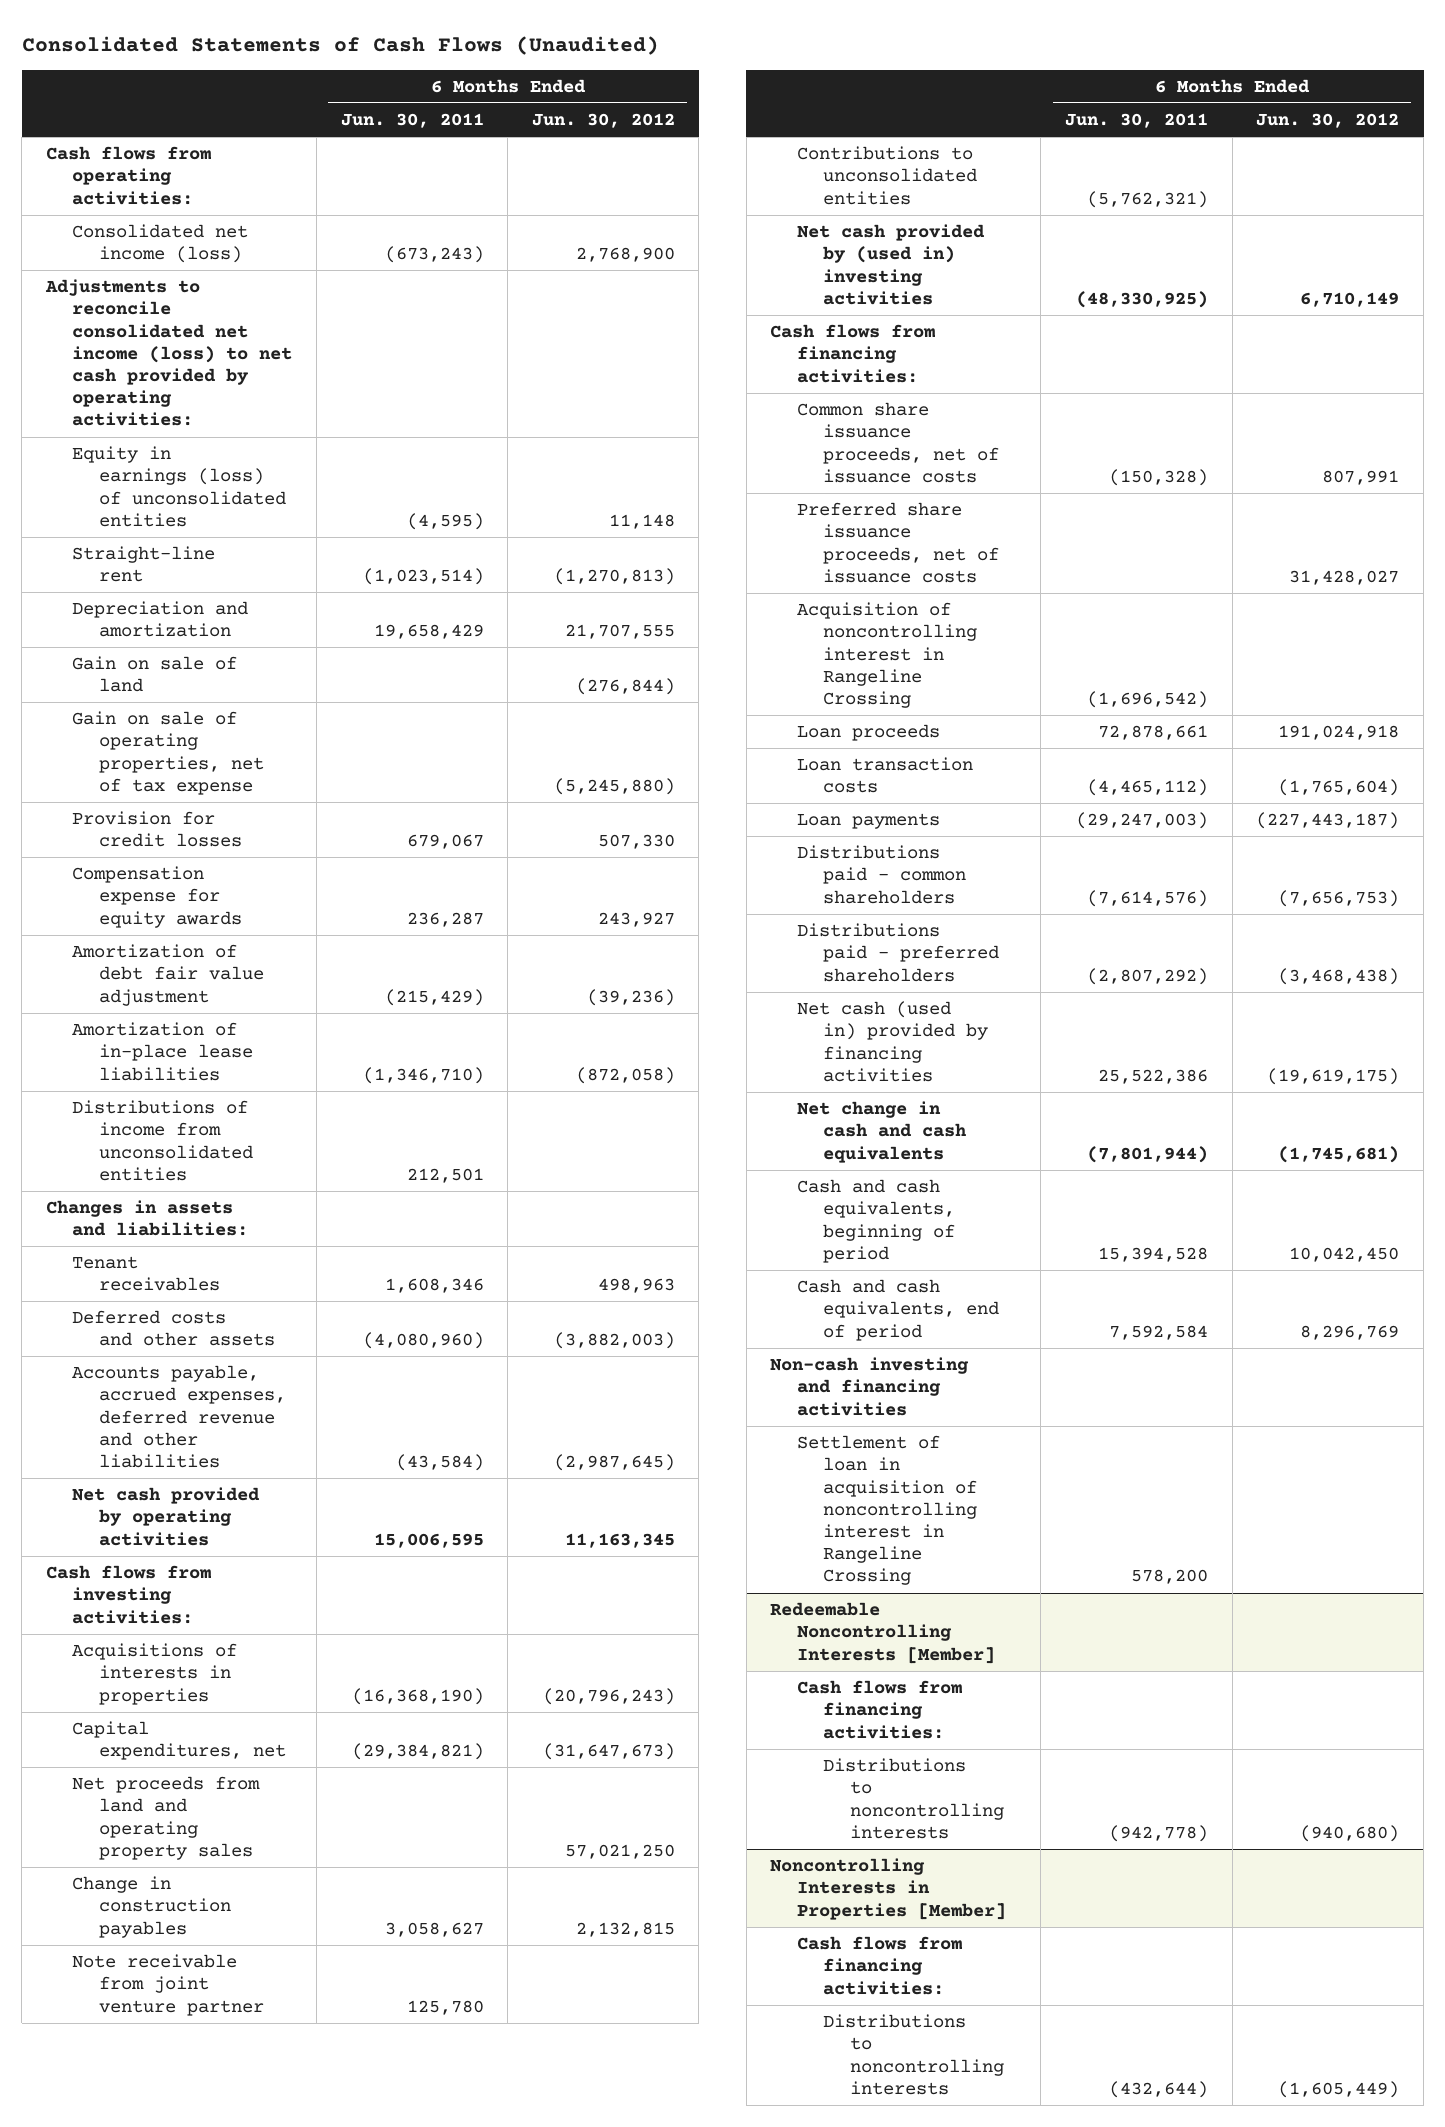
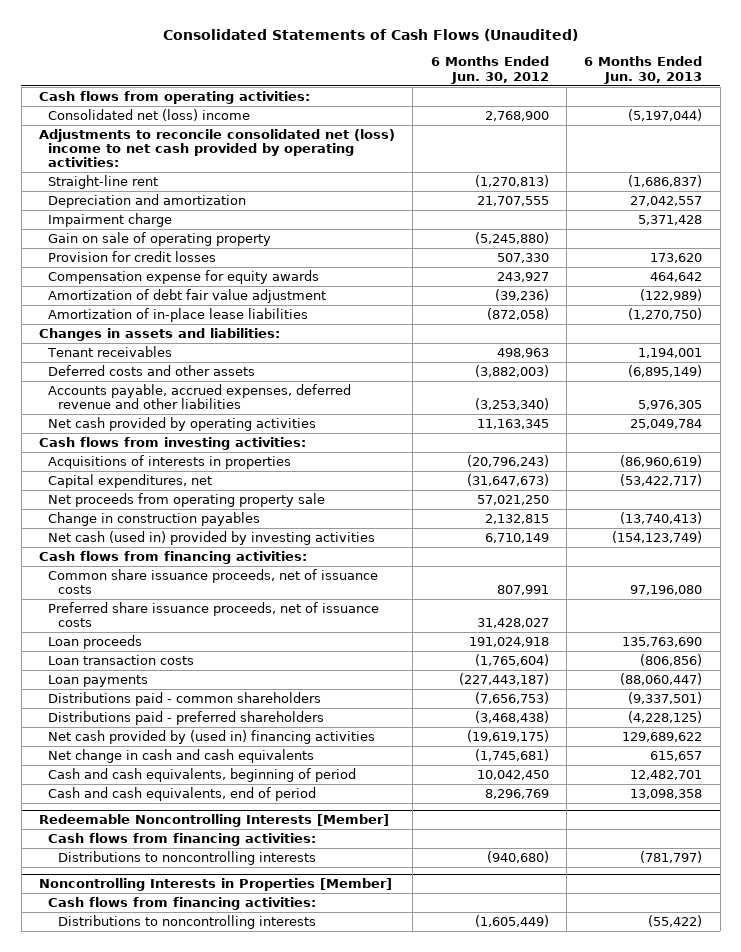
[340,113,484,129] Jun. 30, 2011 -> none
none -> [584,56,703,84] 6 Months Ended Jun. 30, 2013
[72,446,286,527] Equity in earnings (loss) of unconsolidated entities -> none
[72,224,249,264] Consolidated net income (loss) -> [48,108,251,121] Consolidated net (loss) income
[44,279,293,427] Adjustments to reconcile consolidated net income (loss) to net cash provided by operating activities: -> [38,128,395,168] Adjustments to reconcile consolidated net (loss) income to net cash provided by operating activities:
[72,656,238,693] Gain on sale of land -> none
none -> [48,212,173,227] Impairment charge
[72,711,264,795] Gain on sale of operating properties, net of tax expense -> [48,231,272,246] Gain on sale of operating property
[72,1100,253,1181] Distributions of income from unconsolidated entities -> none
[553,1454,675,1472] (2,987,645) -> [474,398,549,411] (3,253,340)
[72,1776,261,1860] Net proceeds from land and operating property sales -> [48,492,326,507] Net proceeds from operating property sale
[72,1954,264,2016] Note receivable from joint venture partner -> none
[796,146,978,205] Contributions to unconsolidated entities -> none
[796,224,985,305] Net cash provided by (used in) investing activities -> [48,530,376,545] Net cash (used in) provided by investing activities
[796,602,978,709] Acquisition of noncontrolling interest in Rangeline Crossing -> none
[796,1001,989,1082] Net cash (used in) provided by financing activities -> [48,729,376,744] Net cash provided by (used in) financing activities
[770,1357,970,1416] Non-cash investing and financing activities -> none
[796,1435,978,1586] Settlement of loan in acquisition of noncontrolling interest in Rangeline Crossing -> none

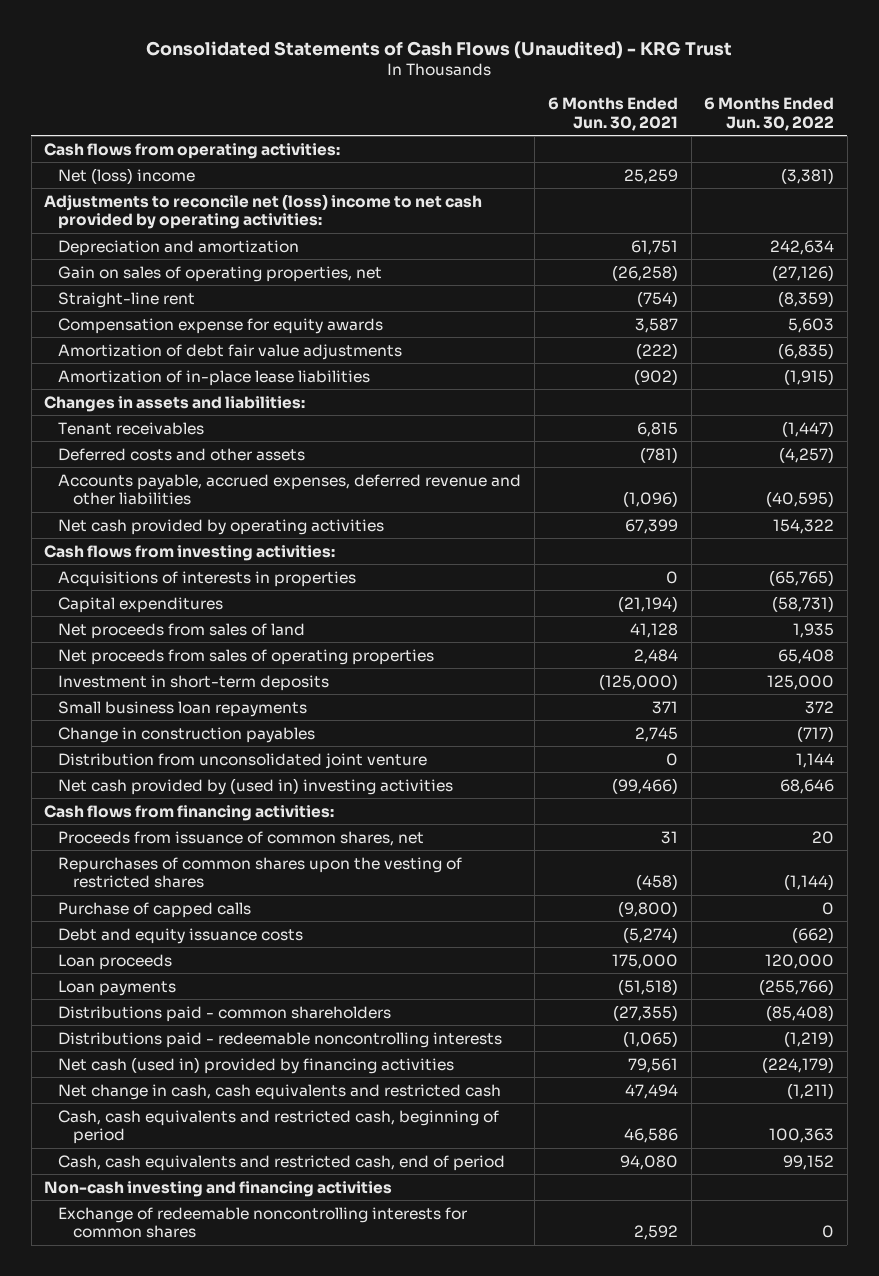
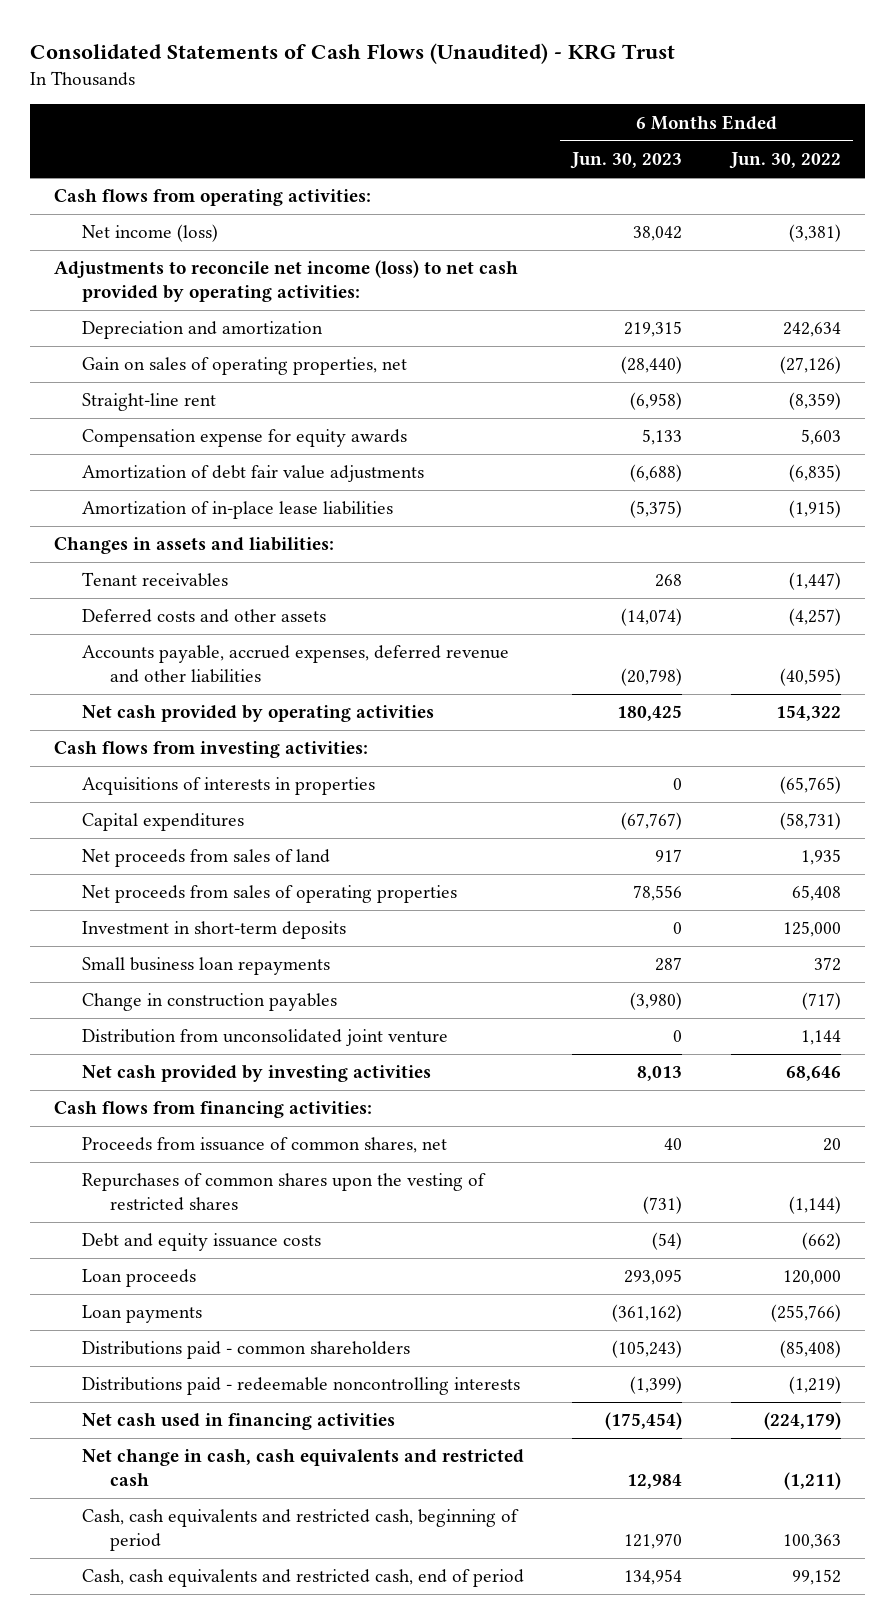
[547,97,678,131] 6 Months Ended Jun. 30, 2021 -> none
none -> [570,152,683,170] Jun. 30, 2023
[58,167,196,184] Net (loss) income -> [82,224,219,243] Net income (loss)
[44,193,483,230] Adjustments to reconcile net (loss) income to net cash provided by operating activities: -> [53,260,518,303] Adjustments to reconcile net income (loss) to net cash provided by operating activities:
[58,777,454,795] Net cash provided by (used in) investing activities -> [82,1065,432,1083] Net cash provided by investing activities
[58,901,252,918] Purchase of capped calls -> none
[58,1056,455,1074] Net cash (used in) provided by financing activities -> [82,1413,396,1431] Net cash used in financing activities
[44,1180,393,1197] Non-cash investing and financing activities -> none
[58,1206,468,1239] Exchange of redeemable noncontrolling interests for common shares -> none

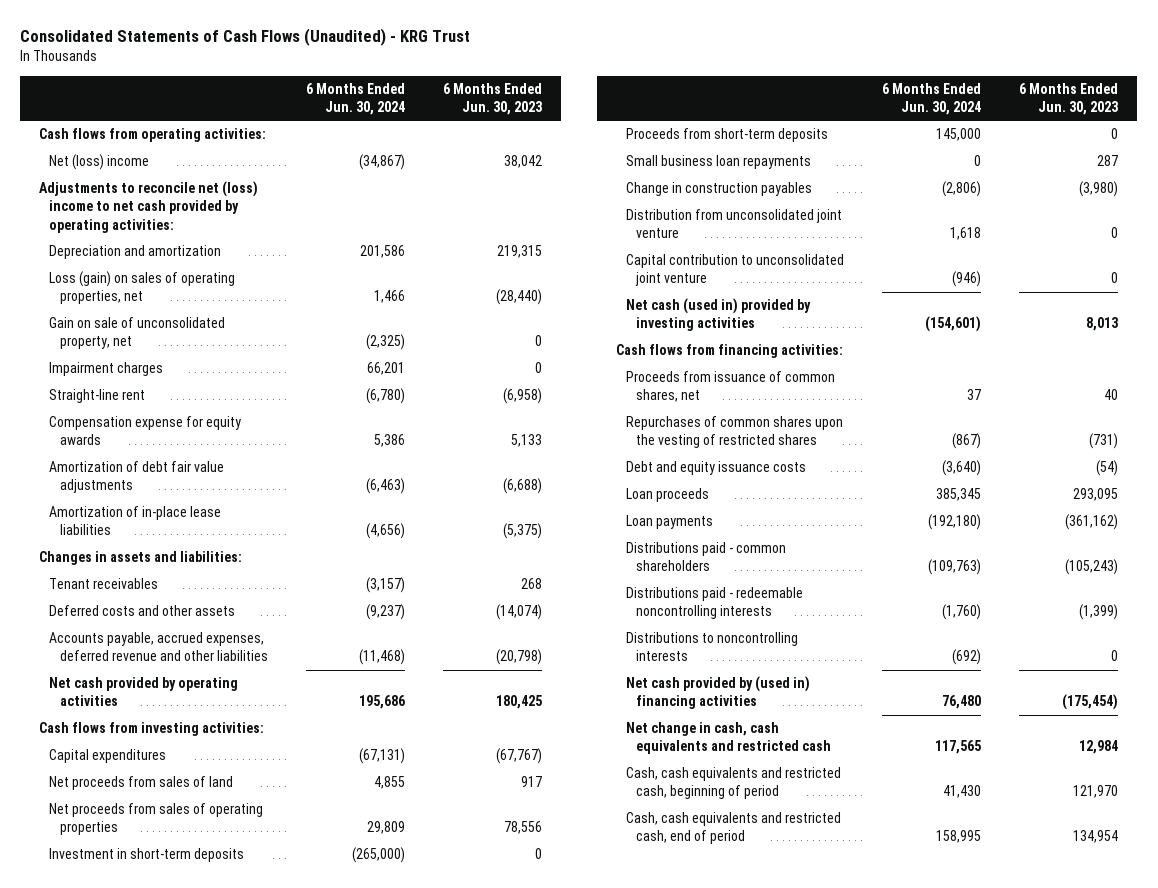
[728,152,841,170] Jun. 30, 2022 -> none
none -> [305,83,405,116] 6 Months Ended Jun. 30, 2024
[82,224,219,243] Net income (loss) -> [49,154,150,171] Net (loss) income
[53,260,518,303] Adjustments to reconcile net income (loss) to net cash provided by operating activities: -> [39,181,259,233] Adjustments to reconcile net (loss) income to net cash provided by operating activities:
[82,357,408,376] Gain on sales of operating properties, net -> [49,271,236,305] Loss (gain) on sales of operating properties, net
none -> [49,317,226,350] Gain on sale of unconsolidated property, net
none -> [49,362,164,377] Impairment charges
[82,777,376,796] Acquisitions of interests in properties -> none
none -> [625,128,828,143] Proceeds from short-term deposits
none -> [625,254,844,287] Capital contribution to unconsolidated joint venture
[82,1065,432,1083] Net cash provided by investing activities -> [625,298,811,332] Net cash (used in) provided by investing activities
none -> [625,632,798,662] Distributions to noncontrolling interests
[82,1413,396,1431] Net cash used in financing activities -> [625,676,810,710] Net cash provided by (used in) financing activities

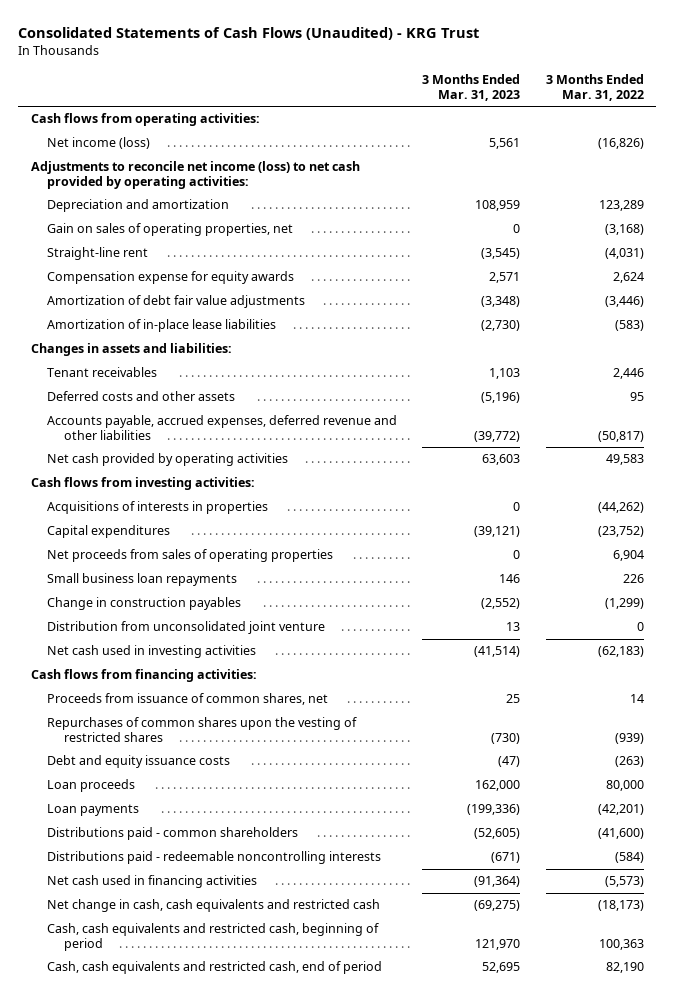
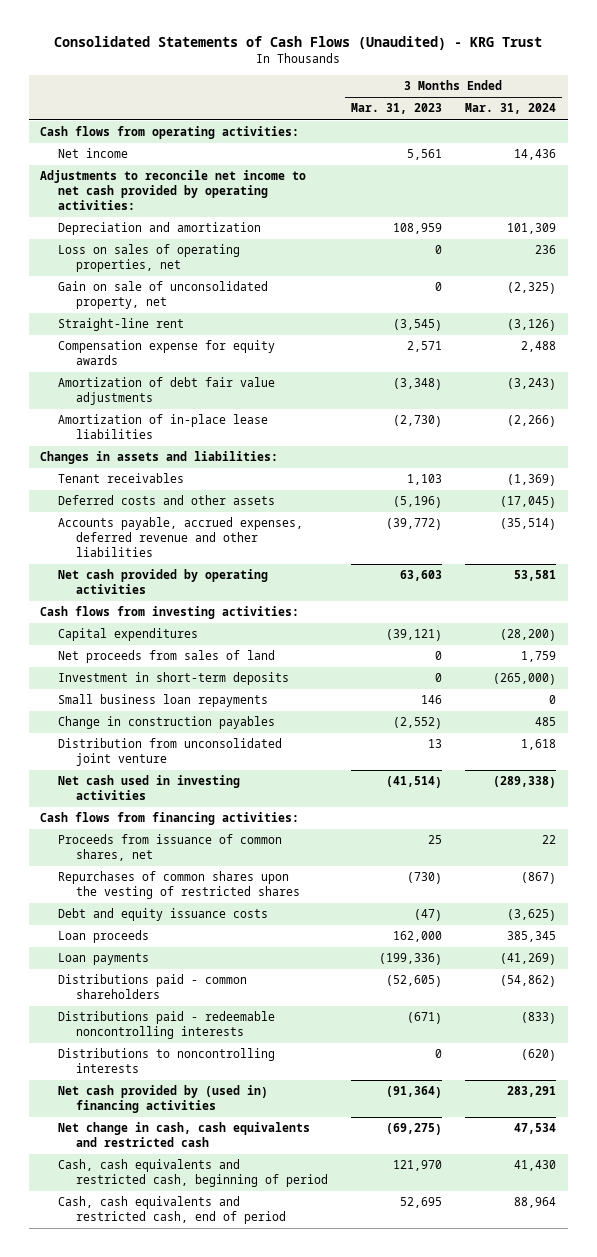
[545,74,644,101] 3 Months Ended Mar. 31, 2022 -> none
none -> [465,103,557,115] Mar. 31, 2024
[47,137,151,150] Net income (loss) -> [57,148,128,159] Net income
[31,161,361,190] Adjustments to reconcile net income (loss) to net cash provided by operating activities: -> [40,170,307,210] Adjustments to reconcile net income to net cash provided by operating activities:
[47,223,294,237] Gain on sales of operating properties, net -> [57,244,240,273] Loss on sales of operating properties, net
none -> [57,281,268,310] Gain on sale of unconsolidated property, net
[47,501,269,515] Acquisitions of interests in properties -> none
[47,549,334,563] Net proceeds from sales of operating properties -> [57,650,275,664] Net proceeds from sales of land
none -> [57,672,289,686] Investment in short-term deposits
none -> [57,1048,275,1074] Distributions to noncontrolling interests
[47,875,258,889] Net cash used in financing activities -> [57,1085,268,1114] Net cash provided by (used in) financing activities

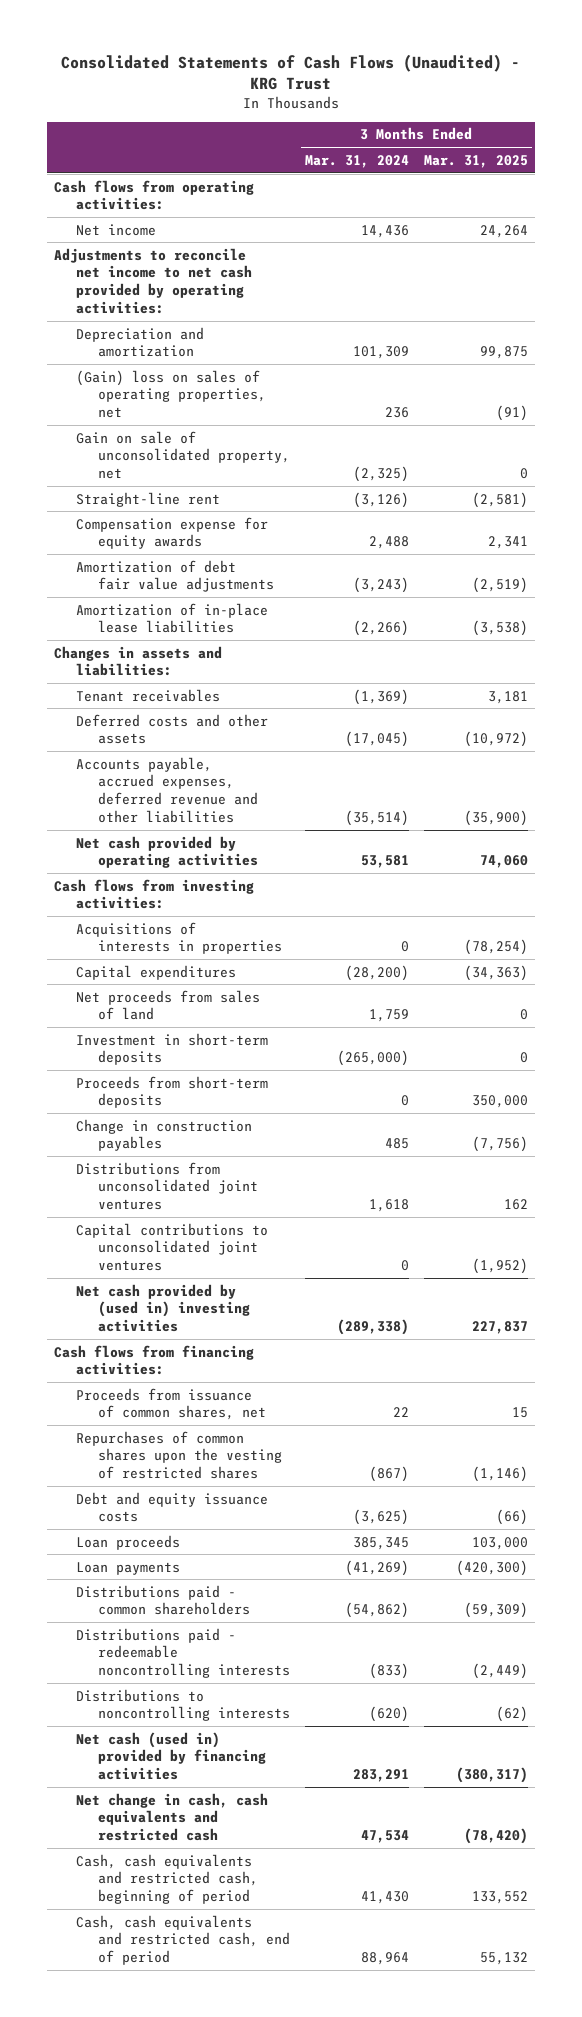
[350,103,442,115] Mar. 31, 2023 -> none
none -> [423,154,528,168] Mar. 31, 2025
[57,244,240,273] Loss on sales of operating properties, net -> [75,369,266,419] (Gain) loss on sales of operating properties, net
none -> [75,921,282,955] Acquisitions of interests in properties
[57,694,268,708] Small business loan repayments -> none
none -> [75,1075,268,1109] Proceeds from short-term deposits
[57,738,282,767] Distribution from unconsolidated joint venture -> [75,1161,258,1211] Distributions from unconsolidated joint ventures
none -> [75,1222,268,1272] Capital contributions to unconsolidated joint ventures
[57,775,240,801] Net cash used in investing activities -> [75,1283,250,1333] Net cash provided by (used in) investing activities
[57,1085,268,1114] Net cash provided by (used in) financing activities -> [75,1731,266,1781] Net cash (used in) provided by financing activities

